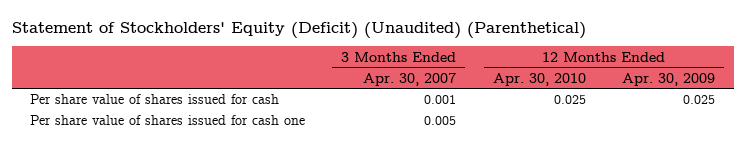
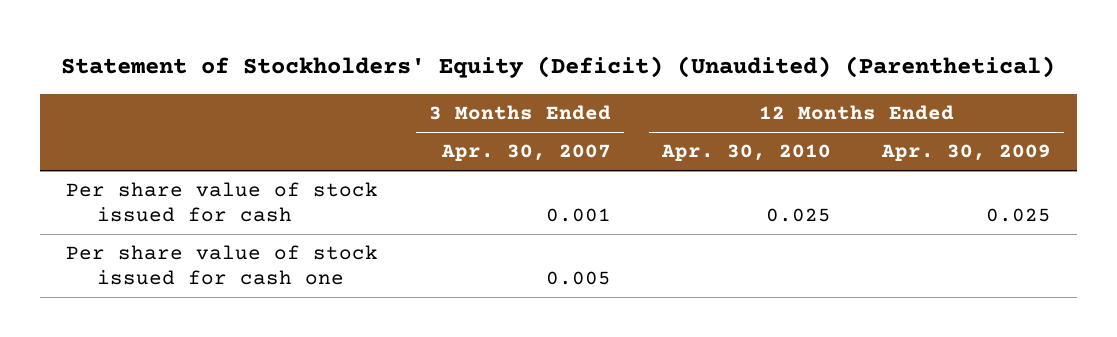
[29,94,279,105] Per share value of shares issued for cash -> [65,182,378,222] Per share value of stock issued for cash
[29,115,305,126] Per share value of shares issued for cash one -> [65,245,378,285] Per share value of stock issued for cash one

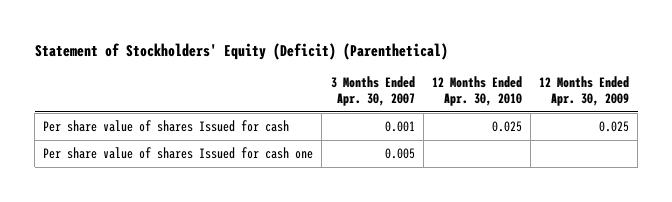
[61,55,1056,78] Statement of Stockholders' Equity (Deficit) (Unaudited) (Parenthetical) -> [34,42,448,60] Statement of Stockholders' Equity (Deficit) (Parenthetical)
[65,182,378,222] Per share value of stock issued for cash -> [43,119,290,132] Per share value of shares Issued for cash
[65,245,378,285] Per share value of stock issued for cash one -> [43,146,314,159] Per share value of shares Issued for cash one

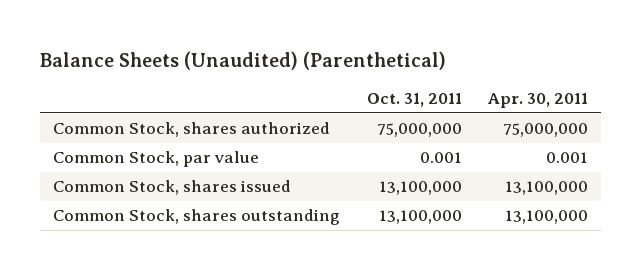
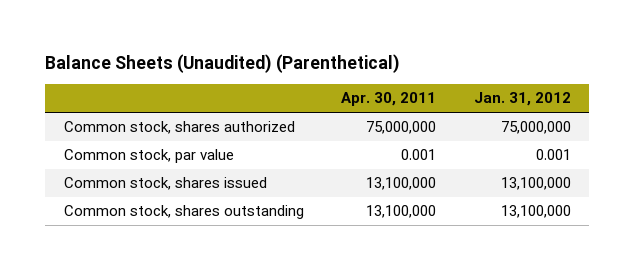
[366,93,462,108] Oct. 31, 2011 -> none
none -> [473,92,571,107] Jan. 31, 2012
[53,122,331,138] Common Stock, shares authorized -> [63,121,295,135] Common stock, shares authorized
[53,151,260,168] Common Stock, par value -> [63,149,234,164] Common stock, par value
[53,180,292,196] Common Stock, shares issued -> [63,177,267,191] Common stock, shares issued
[53,209,341,226] Common Stock, shares outstanding -> [63,205,304,220] Common stock, shares outstanding

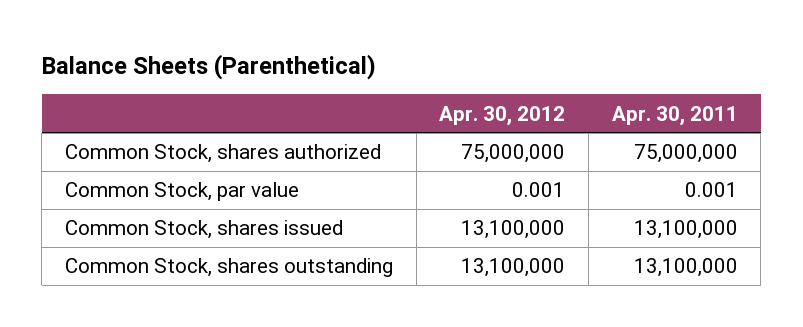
[45,53,401,73] Balance Sheets (Unaudited) (Parenthetical) -> [41,53,376,80] Balance Sheets (Parenthetical)
[473,92,571,107] Jan. 31, 2012 -> none
none -> [439,105,566,126] Apr. 30, 2012
[63,121,295,135] Common stock, shares authorized -> [64,144,381,164] Common Stock, shares authorized
[63,149,234,164] Common stock, par value -> [64,182,299,202] Common Stock, par value
[63,177,267,191] Common stock, shares issued -> [64,220,343,240] Common Stock, shares issued
[63,205,304,220] Common stock, shares outstanding -> [64,258,393,278] Common Stock, shares outstanding

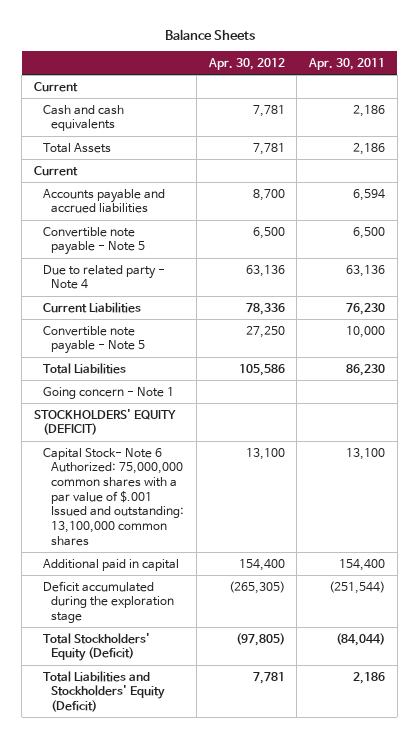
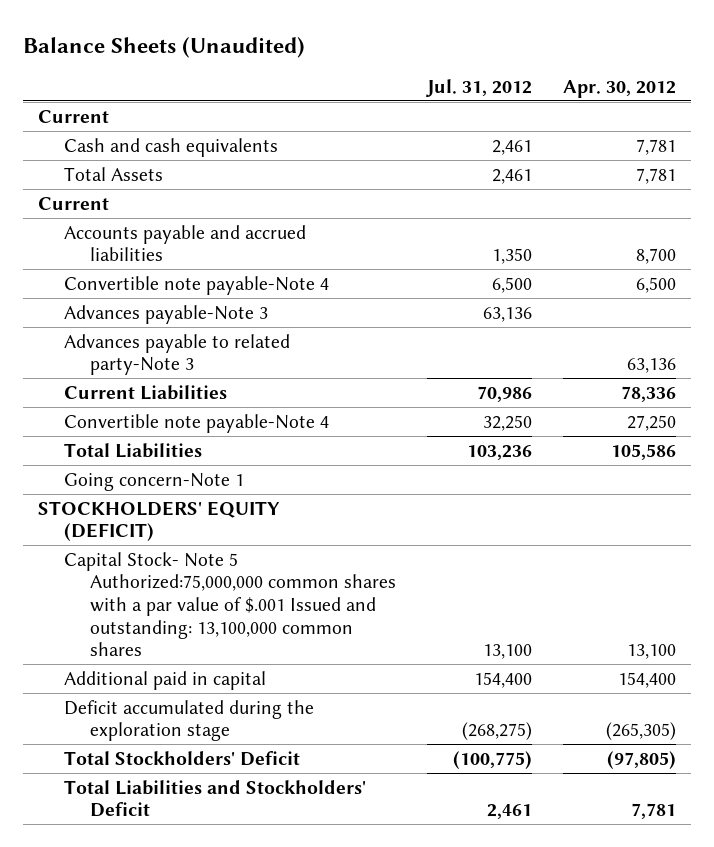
[164,28,255,40] Balance Sheets -> [22,36,305,58] Balance Sheets (Unaudited)
[308,57,386,70] Apr. 30, 2011 -> none
none -> [425,78,532,97] Jul. 31, 2012
[42,226,146,256] Convertible note payable - Note 5 -> [63,275,329,295] Convertible note payable-Note 4
none -> [63,304,268,324] Advances payable-Note 3
[42,264,165,290] Due to related party - Note 4 -> [63,333,290,376] Advances payable to related party-Note 3
[42,325,146,355] Convertible note payable - Note 5 -> [63,413,329,433] Convertible note payable-Note 4
[42,386,174,399] Going concern - Note 1 -> [63,472,244,491] Going concern-Note 1
[42,447,185,546] Capital Stock- Note 6 Authorized: 75,000,000 common shares with a par value of $.001 Issued and outstanding: 13,100,000 common shares -> [63,551,396,657] Capital Stock- Note 5 Authorized:75,000,000 common shares with a par value of $.001 Issued and outstanding: 13,100,000 common shares
[42,632,150,662] Total Stockholders' Equity (Deficit) -> [63,750,300,766] Total Stockholders' Deficit
[42,670,166,713] Total Liabilities and Stockholders' Equity (Deficit) -> [63,779,366,818] Total Liabilities and Stockholders' Deficit

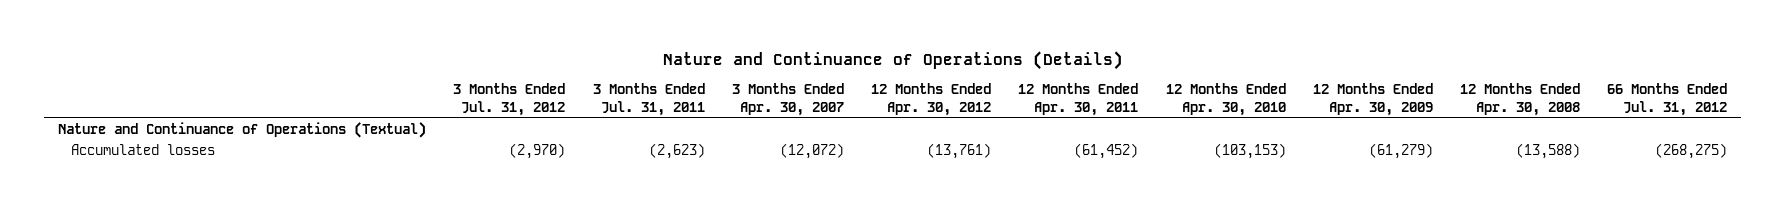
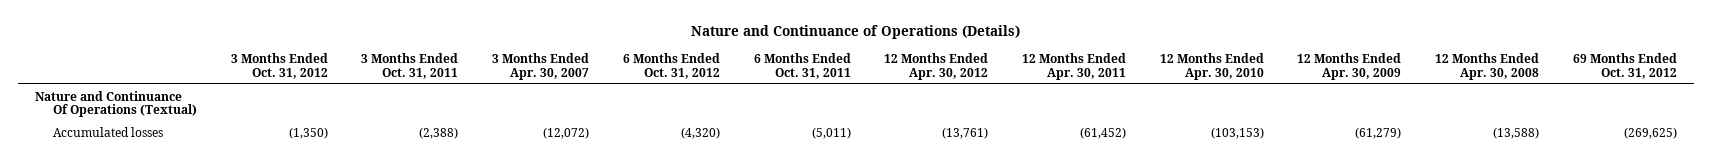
[453,83,566,117] 3 Months Ended Jul. 31, 2012 -> none
[592,83,705,117] 3 Months Ended Jul. 31, 2011 -> none
[1607,83,1728,117] 66 Months Ended Jul. 31, 2012 -> none
none -> [230,53,328,79] 3 Months Ended Oct. 31, 2012
none -> [361,53,459,79] 3 Months Ended Oct. 31, 2011
none -> [622,53,720,79] 6 Months Ended Oct. 31, 2012
none -> [753,53,851,79] 6 Months Ended Oct. 31, 2011
none -> [1572,53,1677,79] 69 Months Ended Oct. 31, 2012
[57,122,426,139] Nature and Continuance of Operations (Textual) -> [34,90,197,118] Nature and Continuance Of Operations (Textual)

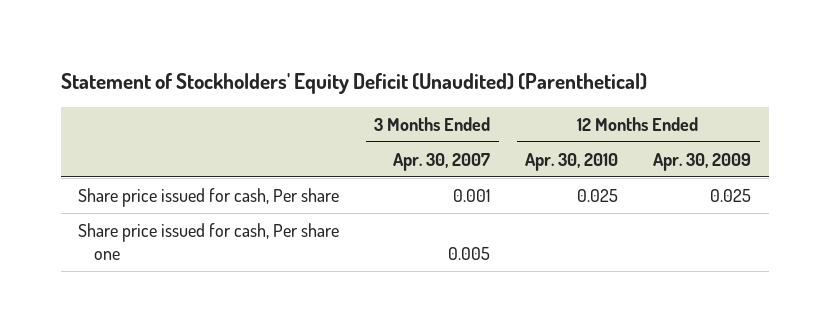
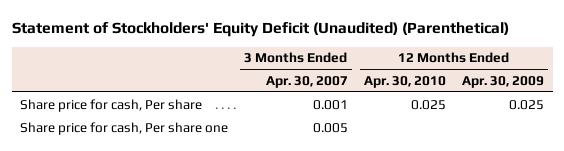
[78,188,340,208] Share price issued for cash, Per share -> [20,98,203,112] Share price for cash, Per share
[78,223,340,260] Share price issued for cash, Per share one -> [20,121,229,135] Share price for cash, Per share one

